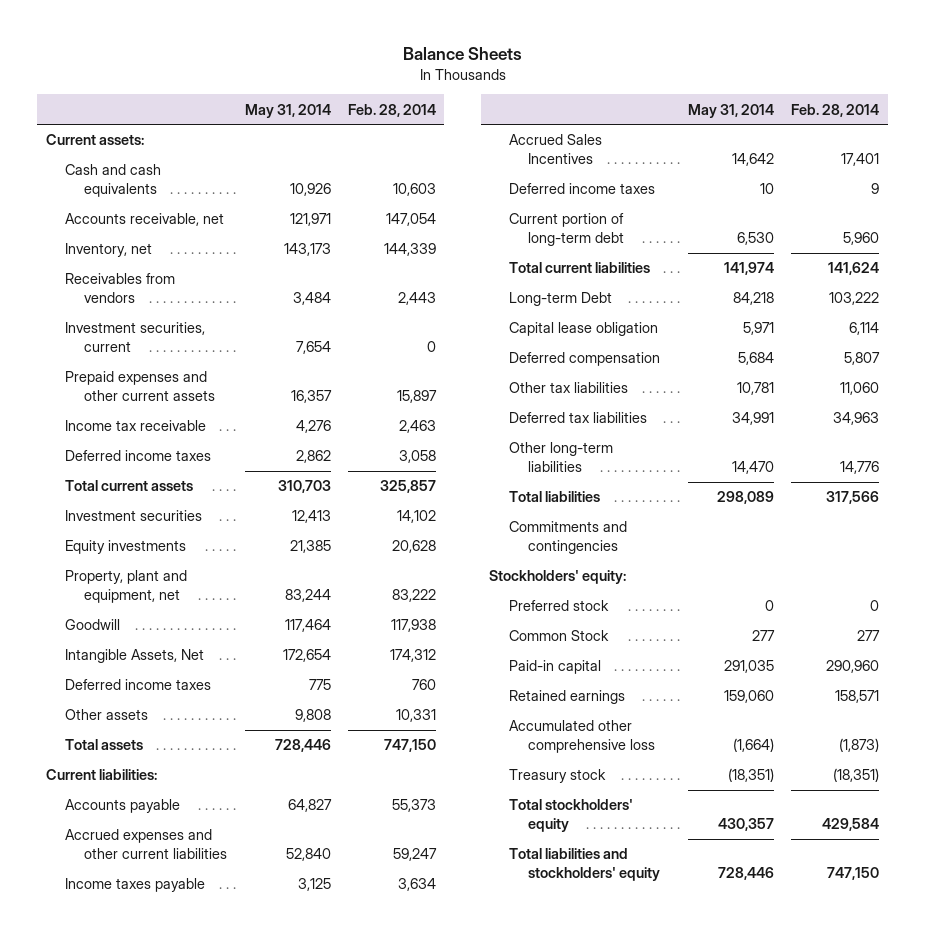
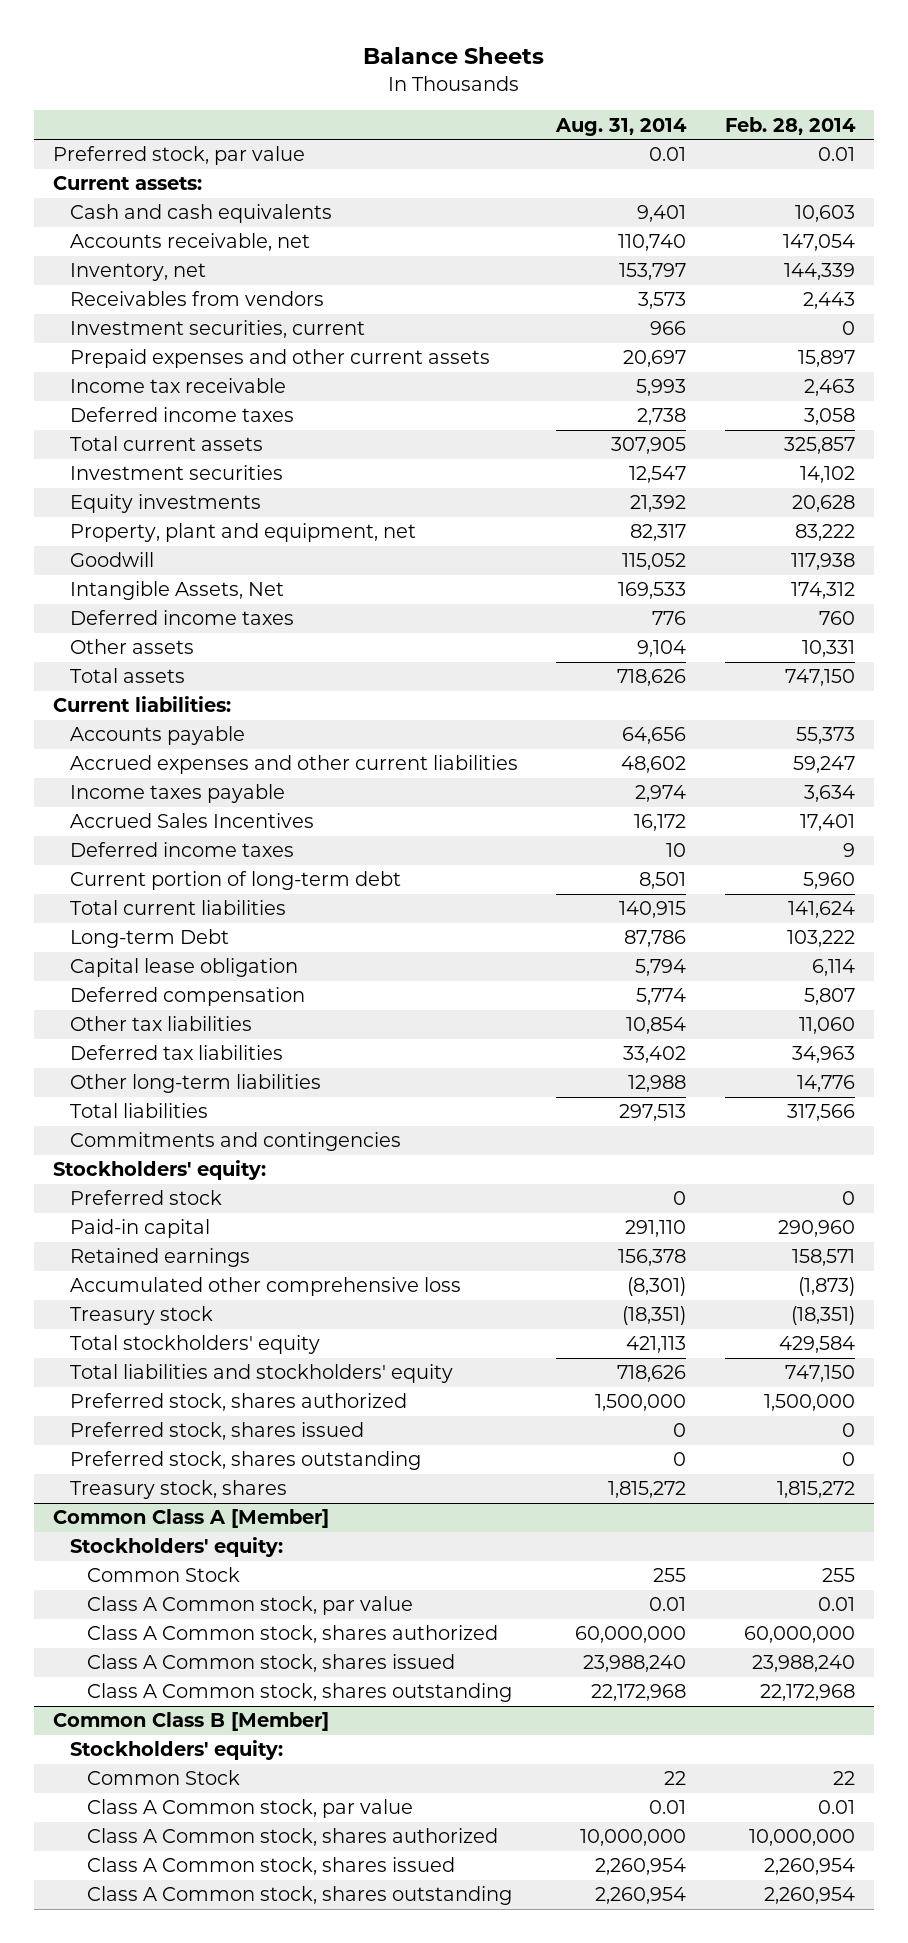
[244,103,331,118] May 31, 2014 -> none
none -> [555,117,688,136] Aug. 31, 2014
none -> [53,146,306,166] Preferred stock, par value
[508,630,609,642] Common Stock -> none
none -> [69,1393,407,1412] Preferred stock, shares authorized
none -> [69,1422,364,1441] Preferred stock, shares issued
none -> [69,1451,421,1471] Preferred stock, shares outstanding
none -> [69,1480,287,1500] Treasury stock, shares
none -> [53,1509,330,1529] Common Class A [Member]
none -> [69,1537,283,1558] Stockholders' equity:
none -> [86,1567,240,1583] Common Stock
none -> [86,1596,413,1616] Class A Common stock, par value
none -> [86,1625,498,1644] Class A Common stock, shares authorized
none -> [86,1654,455,1673] Class A Common stock, shares issued
none -> [86,1683,512,1703] Class A Common stock, shares outstanding
none -> [53,1712,330,1732] Common Class B [Member]
none -> [69,1740,283,1761] Stockholders' equity:
none -> [86,1770,240,1786] Common Stock
none -> [86,1799,413,1819] Class A Common stock, par value
none -> [86,1828,498,1847] Class A Common stock, shares authorized
none -> [86,1857,455,1876] Class A Common stock, shares issued
none -> [86,1886,512,1906] Class A Common stock, shares outstanding

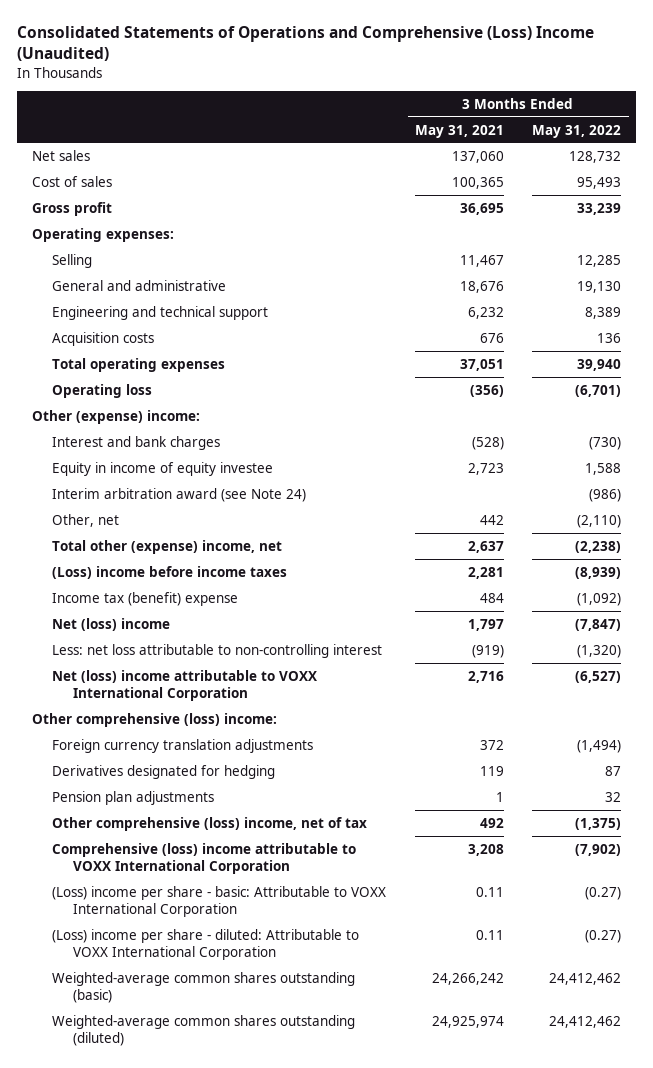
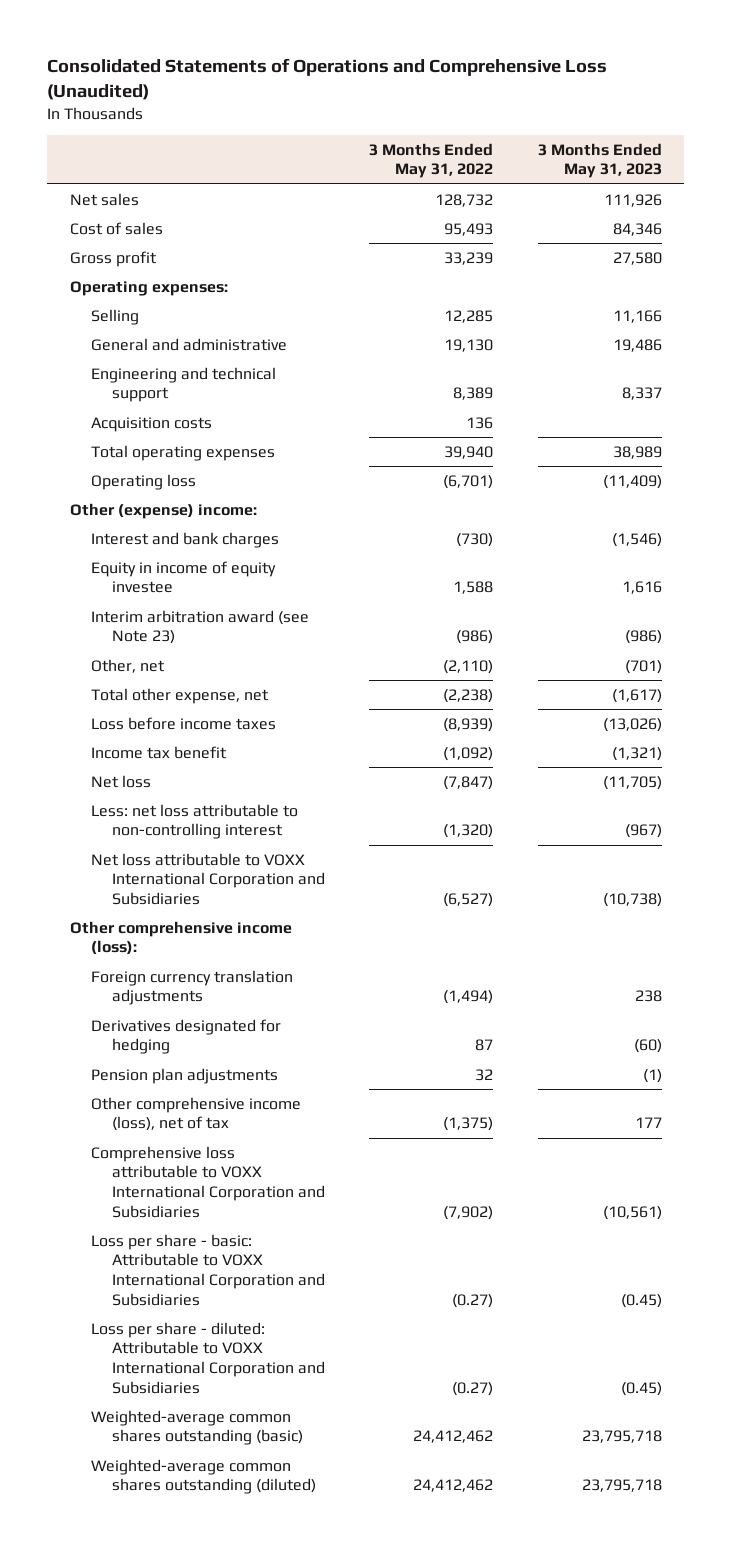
[17,26,595,62] Consolidated Statements of Operations and Comprehensive (Loss) Income (Unaudited) -> [47,58,608,101] Consolidated Statements of Operations and Comprehensive Loss (Unaudited)
[414,124,504,138] May 31, 2021 -> none
none -> [537,142,662,179] 3 Months Ended May 31, 2023
[52,487,307,502] Interim arbitration award (see Note 24) -> [90,609,309,645] Interim arbitration award (see Note 23)
[52,539,283,554] Total other (expense) income, net -> [90,687,269,704] Total other expense, net
[52,565,288,579] (Loss) income before income taxes -> [90,716,276,730] Loss before income taxes
[52,591,239,606] Income tax (benefit) expense -> [90,745,227,759] Income tax benefit
[52,617,171,631] Net (loss) income -> [90,774,151,788] Net loss
[52,669,318,702] Net (loss) income attributable to VOXX International Corporation -> [90,852,326,906] Net loss attributable to VOXX International Corporation and Subsidiaries
[31,712,277,727] Other comprehensive (loss) income: -> [69,920,292,956] Other comprehensive income (loss):
[52,816,368,831] Other comprehensive (loss) income, net of tax -> [90,1096,301,1132] Other comprehensive income (loss), net of tax
[52,842,357,875] Comprehensive (loss) income attributable to VOXX International Corporation -> [90,1145,326,1218] Comprehensive loss attributable to VOXX International Corporation and Subsidiaries
[52,885,387,918] (Loss) income per share - basic: Attributable to VOXX International Corporation -> [90,1233,326,1306] Loss per share - basic: Attributable to VOXX International Corporation and Subsidiaries
[52,928,360,961] (Loss) income per share - diluted: Attributable to VOXX International Corporation -> [90,1321,326,1394] Loss per share - diluted: Attributable to VOXX International Corporation and Subsidiaries

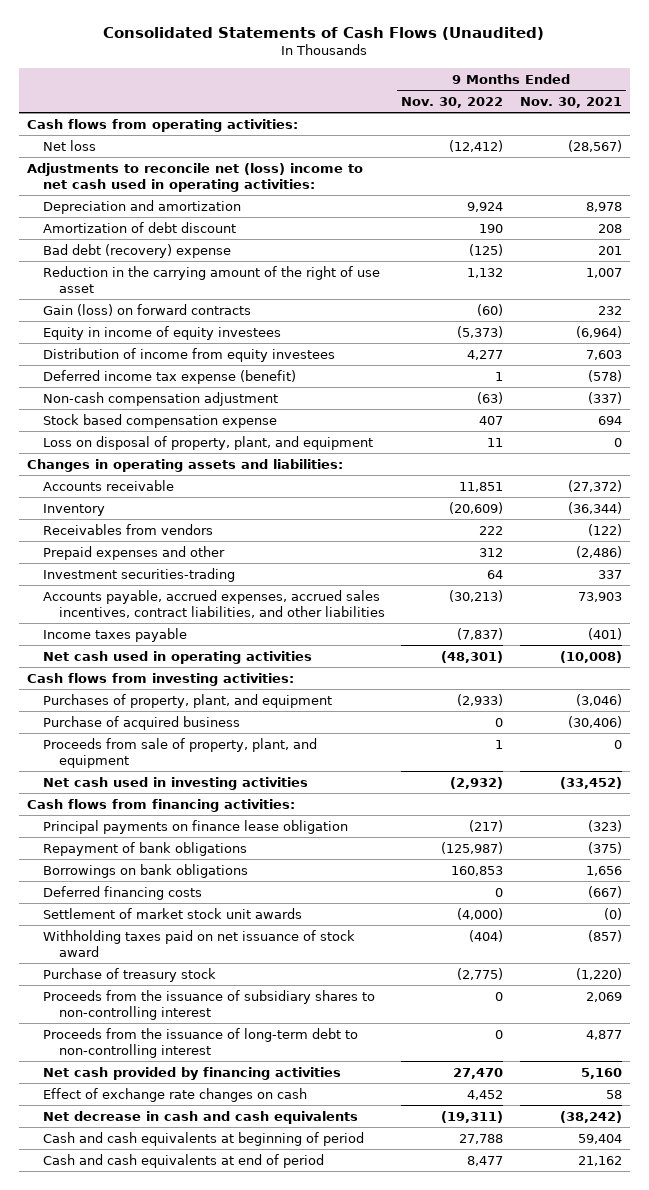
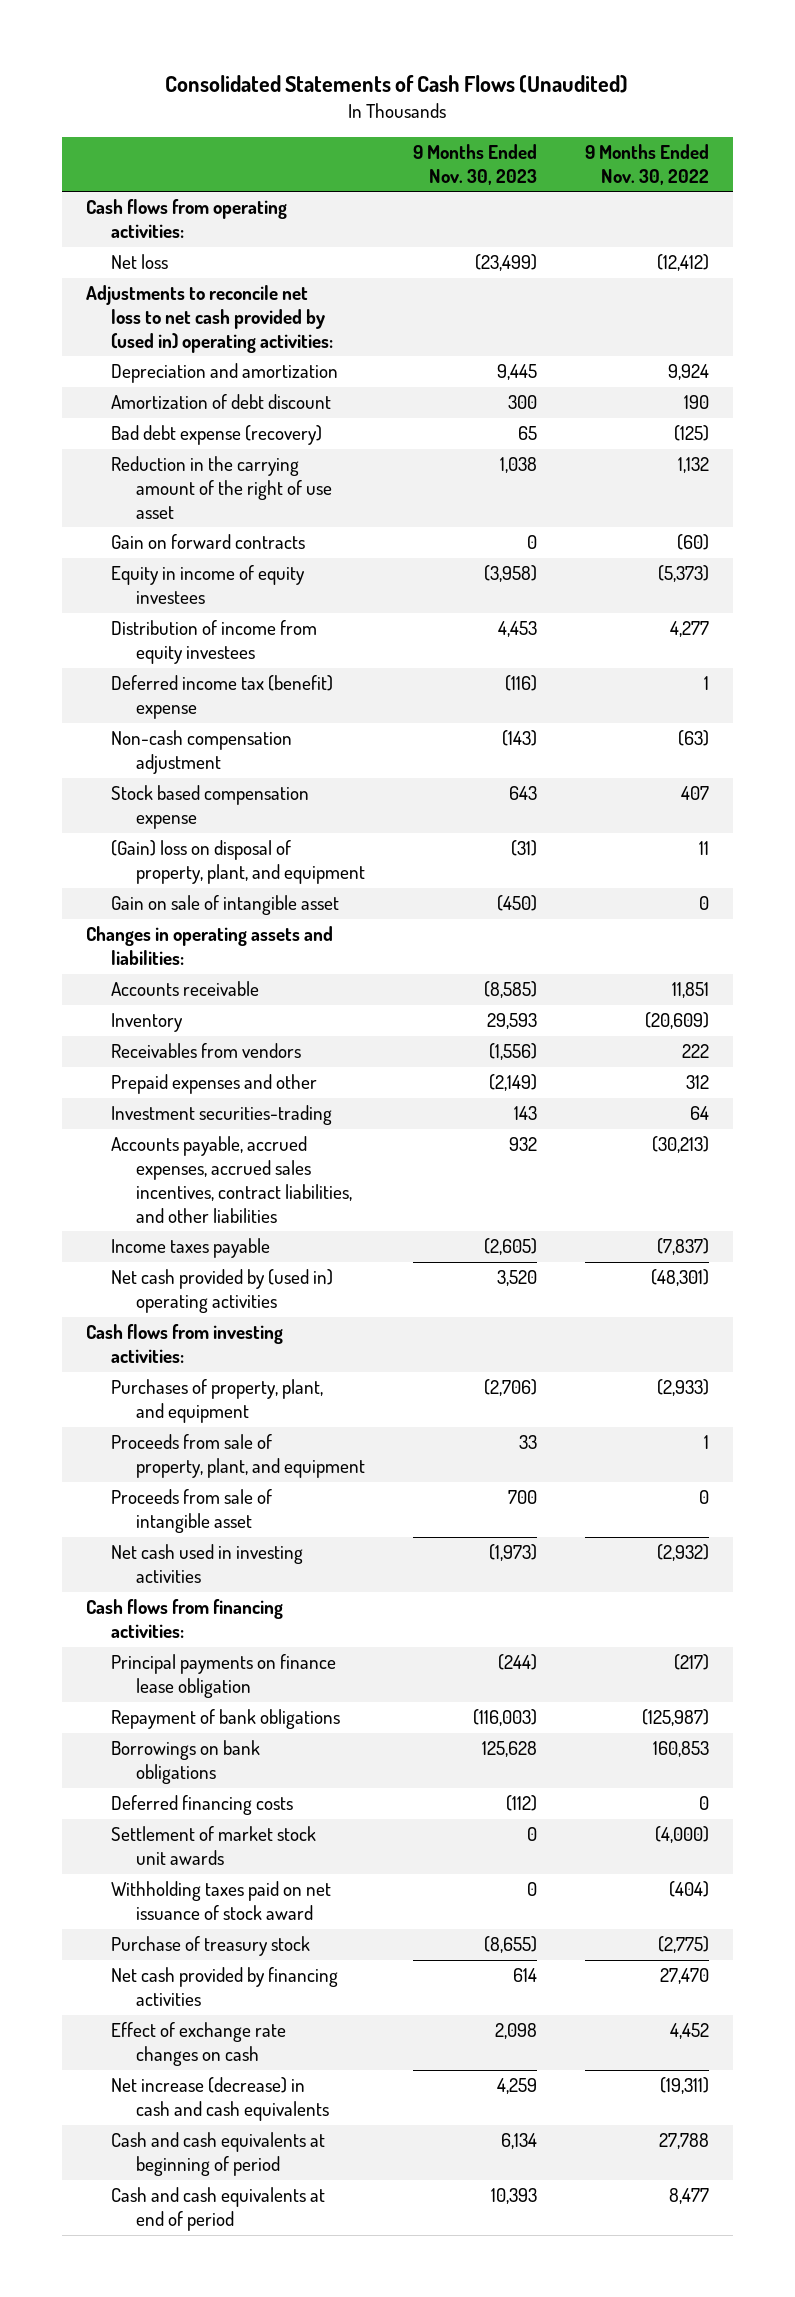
[519,96,622,108] Nov. 30, 2021 -> none
none -> [412,144,537,185] 9 Months Ended Nov. 30, 2023
[27,162,364,192] Adjustments to reconcile net (loss) income to net cash used in operating activities: -> [86,285,333,353] Adjustments to reconcile net loss to net cash provided by (used in) operating activities:
[43,243,232,258] Bad debt (recovery) expense -> [110,425,322,446] Bad debt expense (recovery)
[43,303,252,316] Gain (loss) on forward contracts -> [110,534,305,550] Gain on forward contracts
[43,369,297,384] Deferred income tax expense (benefit) -> [110,675,333,720] Deferred income tax (benefit) expense
[43,435,374,450] Loss on disposal of property, plant, and equipment -> [110,840,365,885] (Gain) loss on disposal of property, plant, and equipment
none -> [110,895,339,916] Gain on sale of intangible asset
[43,650,313,664] Net cash used in operating activities -> [110,1269,333,1314] Net cash provided by (used in) operating activities
[43,715,241,730] Purchase of acquired business -> none
none -> [110,1489,272,1534] Proceeds from sale of intangible asset
[43,989,376,1020] Proceeds from the issuance of subsidiary shares to non-controlling interest -> none
[43,1027,359,1058] Proceeds from the issuance of long-term debt to non-controlling interest -> none
[43,1110,359,1124] Net decrease in cash and cash equivalents -> [110,2077,329,2122] Net increase (decrease) in cash and cash equivalents

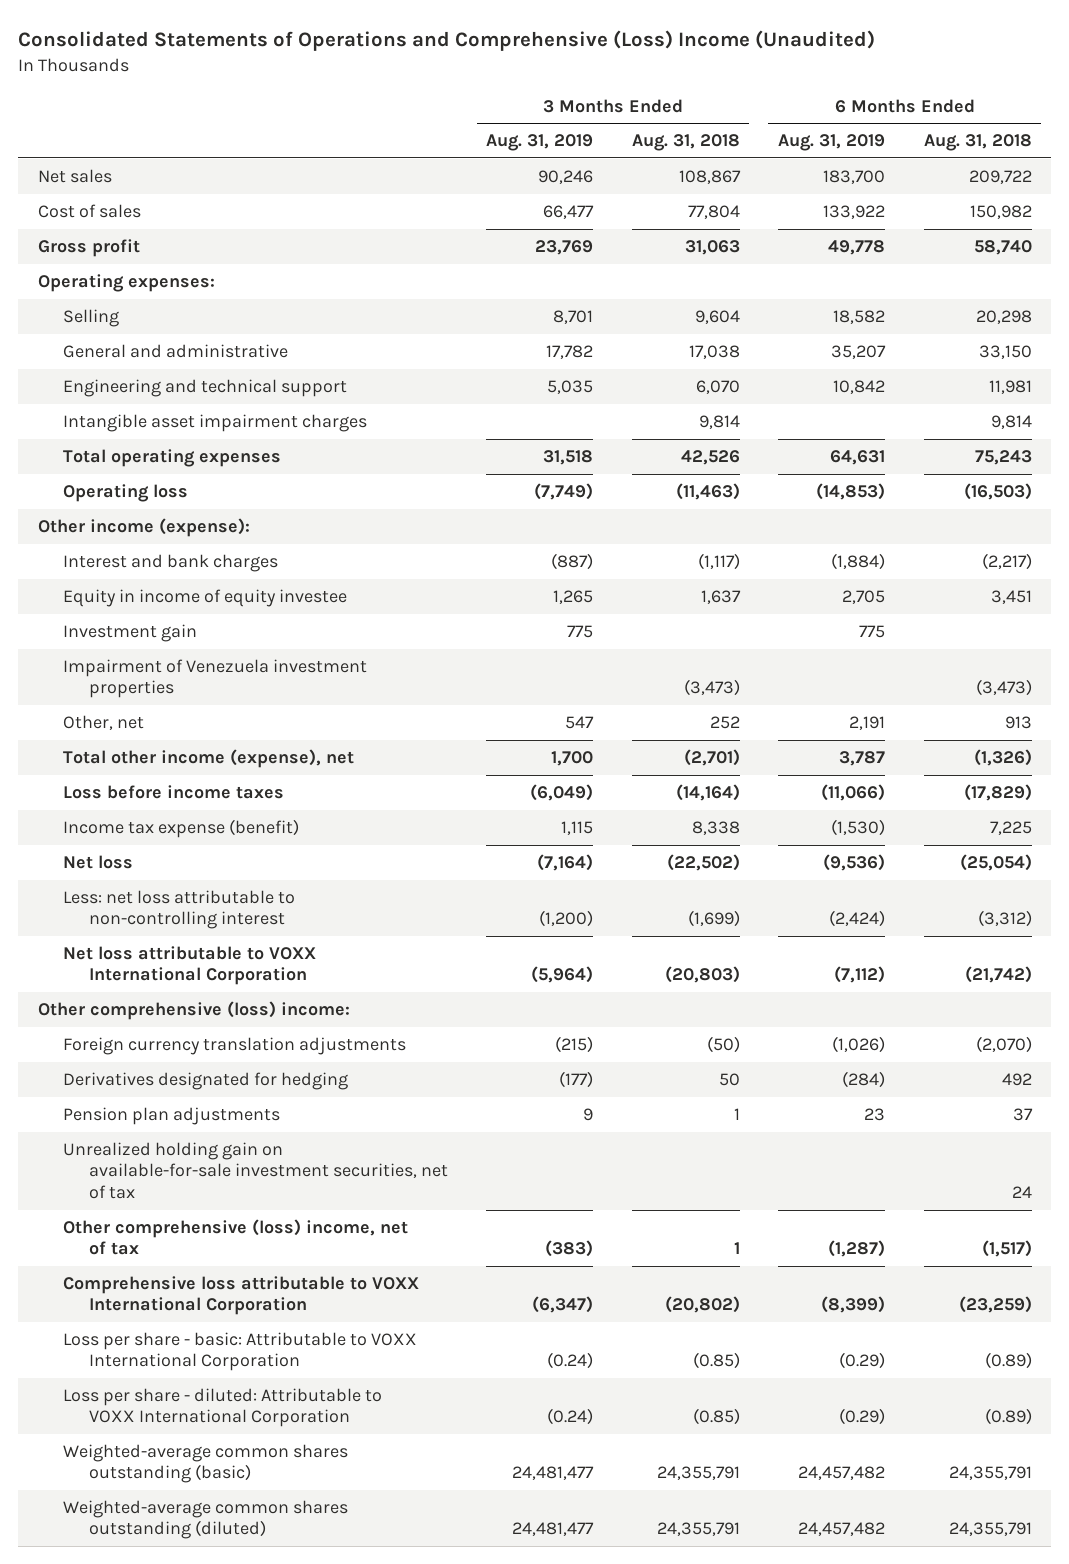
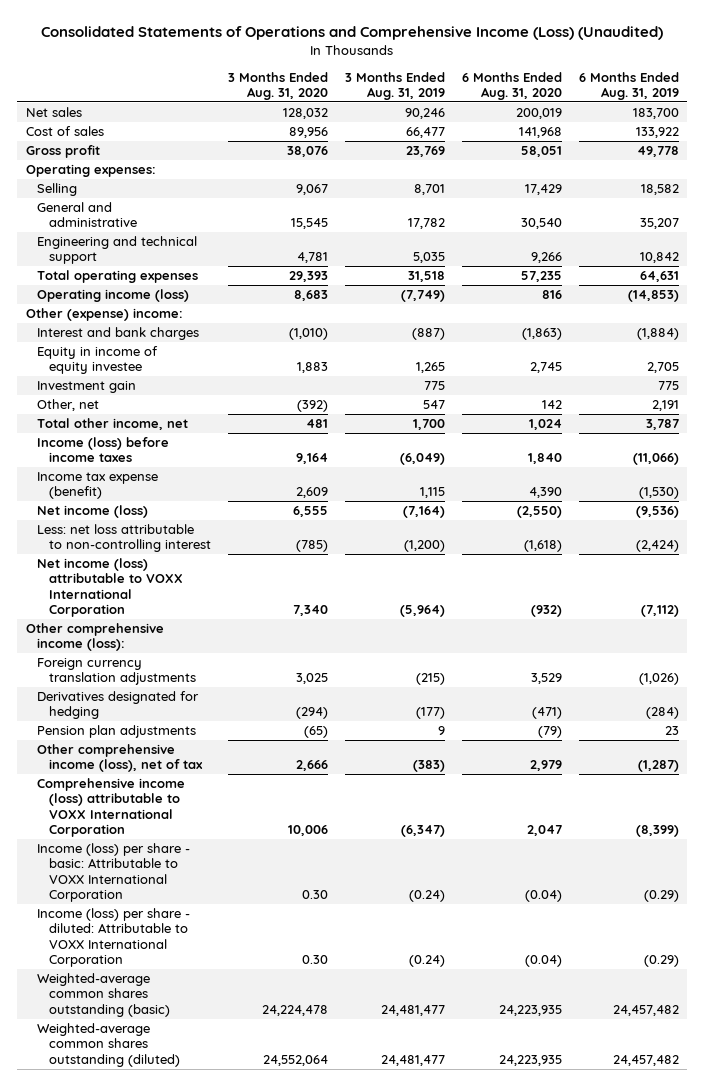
[18,30,876,52] Consolidated Statements of Operations and Comprehensive (Loss) Income (Unaudited) -> [41,26,664,41] Consolidated Statements of Operations and Comprehensive Income (Loss) (Unaudited)
[631,134,740,152] Aug. 31, 2018 -> none
[923,134,1032,152] Aug. 31, 2018 -> none
none -> [227,71,328,101] 3 Months Ended Aug. 31, 2020
none -> [461,71,562,101] 6 Months Ended Aug. 31, 2020
[63,413,368,432] Intangible asset impairment charges -> none
[63,483,189,502] Operating loss -> [37,288,190,302] Operating income (loss)
[37,517,250,537] Other income (expense): -> [25,307,183,321] Other (expense) income:
[63,658,368,699] Impairment of Venezuela investment properties -> none
[63,748,355,768] Total other income (expense), net -> [37,417,189,430] Total other income, net
[63,784,285,799] Loss before income taxes -> [37,436,170,463] Income (loss) before income taxes
[63,854,134,869] Net loss -> [37,504,149,518] Net income (loss)
[63,945,317,986] Net loss attributable to VOXX International Corporation -> [37,557,183,618] Net income (loss) attributable to VOXX International Corporation
[37,1000,350,1020] Other comprehensive (loss) income: -> [25,622,164,652] Other comprehensive income (loss):
[63,1141,448,1199] Unrealized holding gain on available-for-sale investment securities, net of tax -> none
[63,1218,409,1256] Other comprehensive (loss) income, net of tax -> [37,743,203,773] Other comprehensive income (loss), net of tax
[63,1275,420,1316] Comprehensive loss attributable to VOXX International Corporation -> [37,777,186,838] Comprehensive income (loss) attributable to VOXX International Corporation
[63,1331,418,1372] Loss per share - basic: Attributable to VOXX International Corporation -> [37,842,191,903] Income (loss) per share - basic: Attributable to VOXX International Corporation
[63,1387,383,1428] Loss per share - diluted: Attributable to VOXX International Corporation -> [37,907,191,968] Income (loss) per share - diluted: Attributable to VOXX International Corporation

